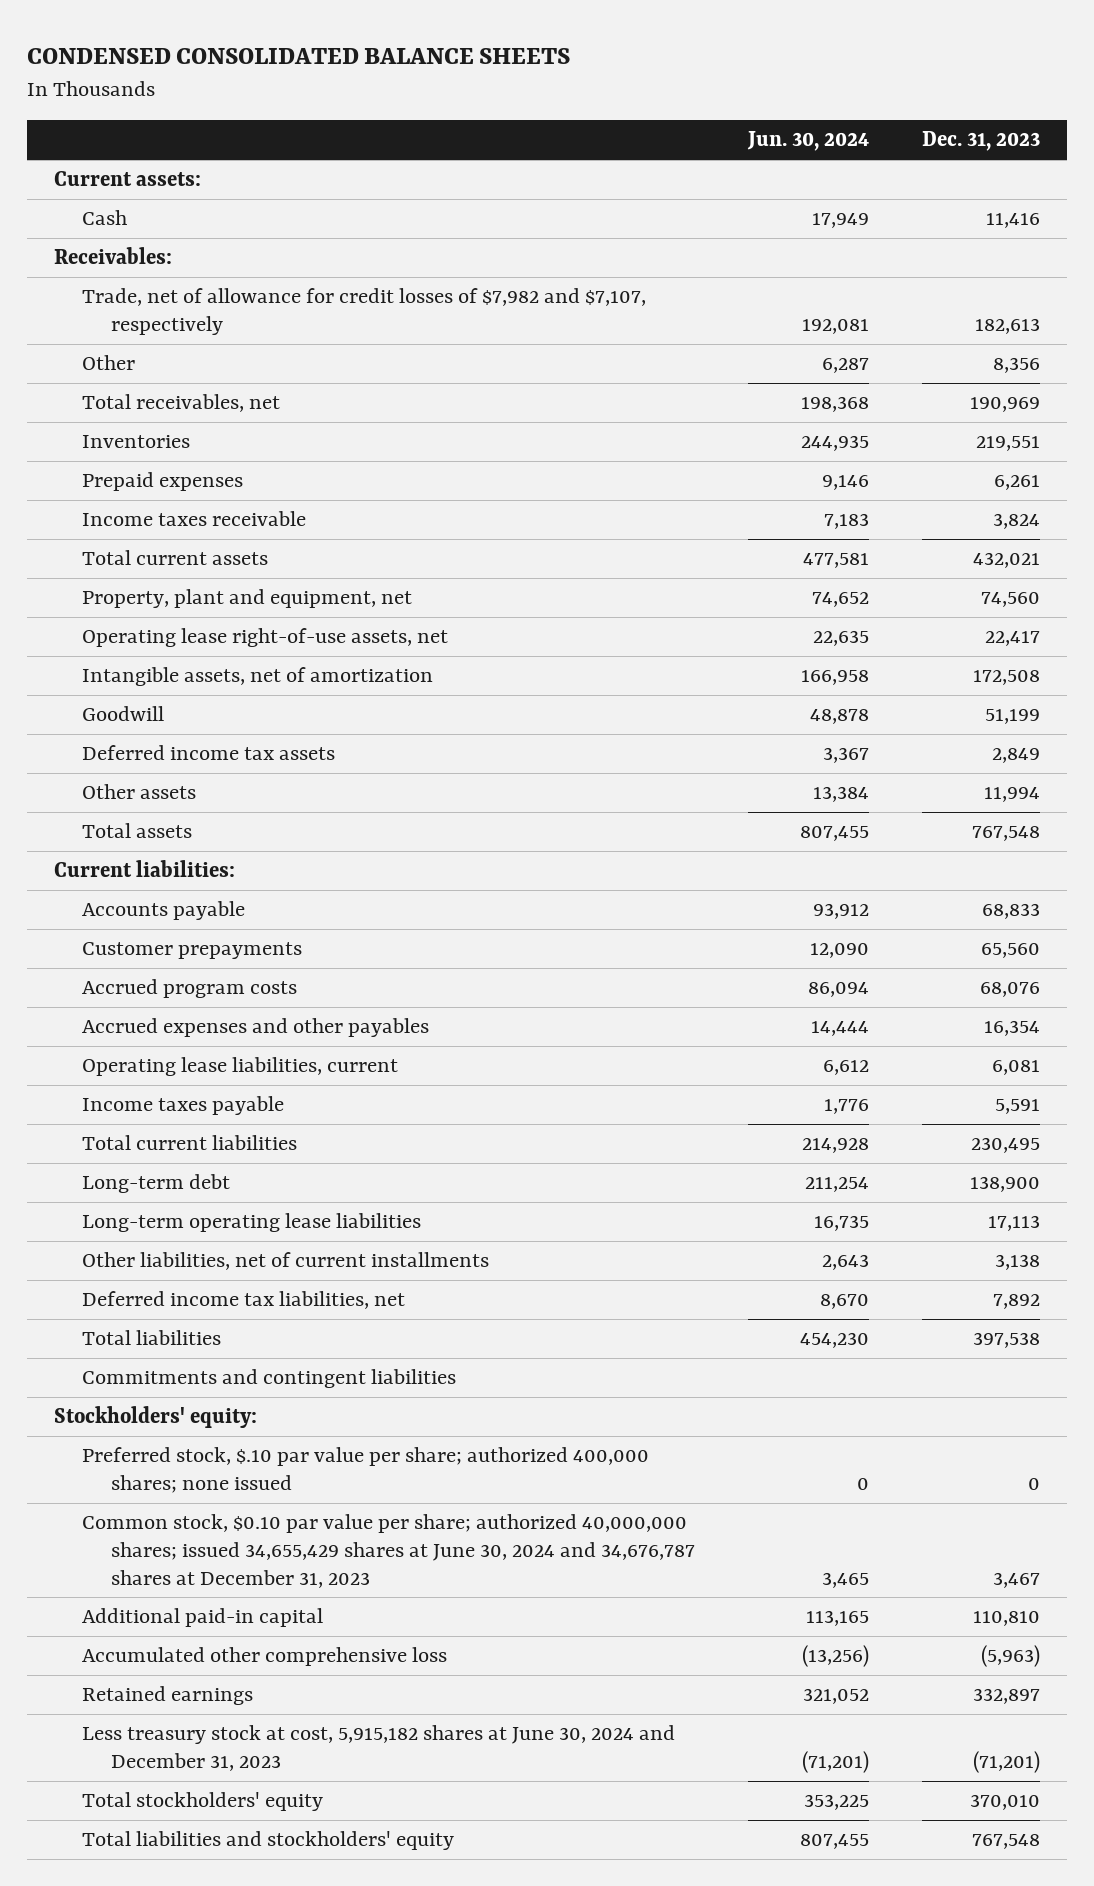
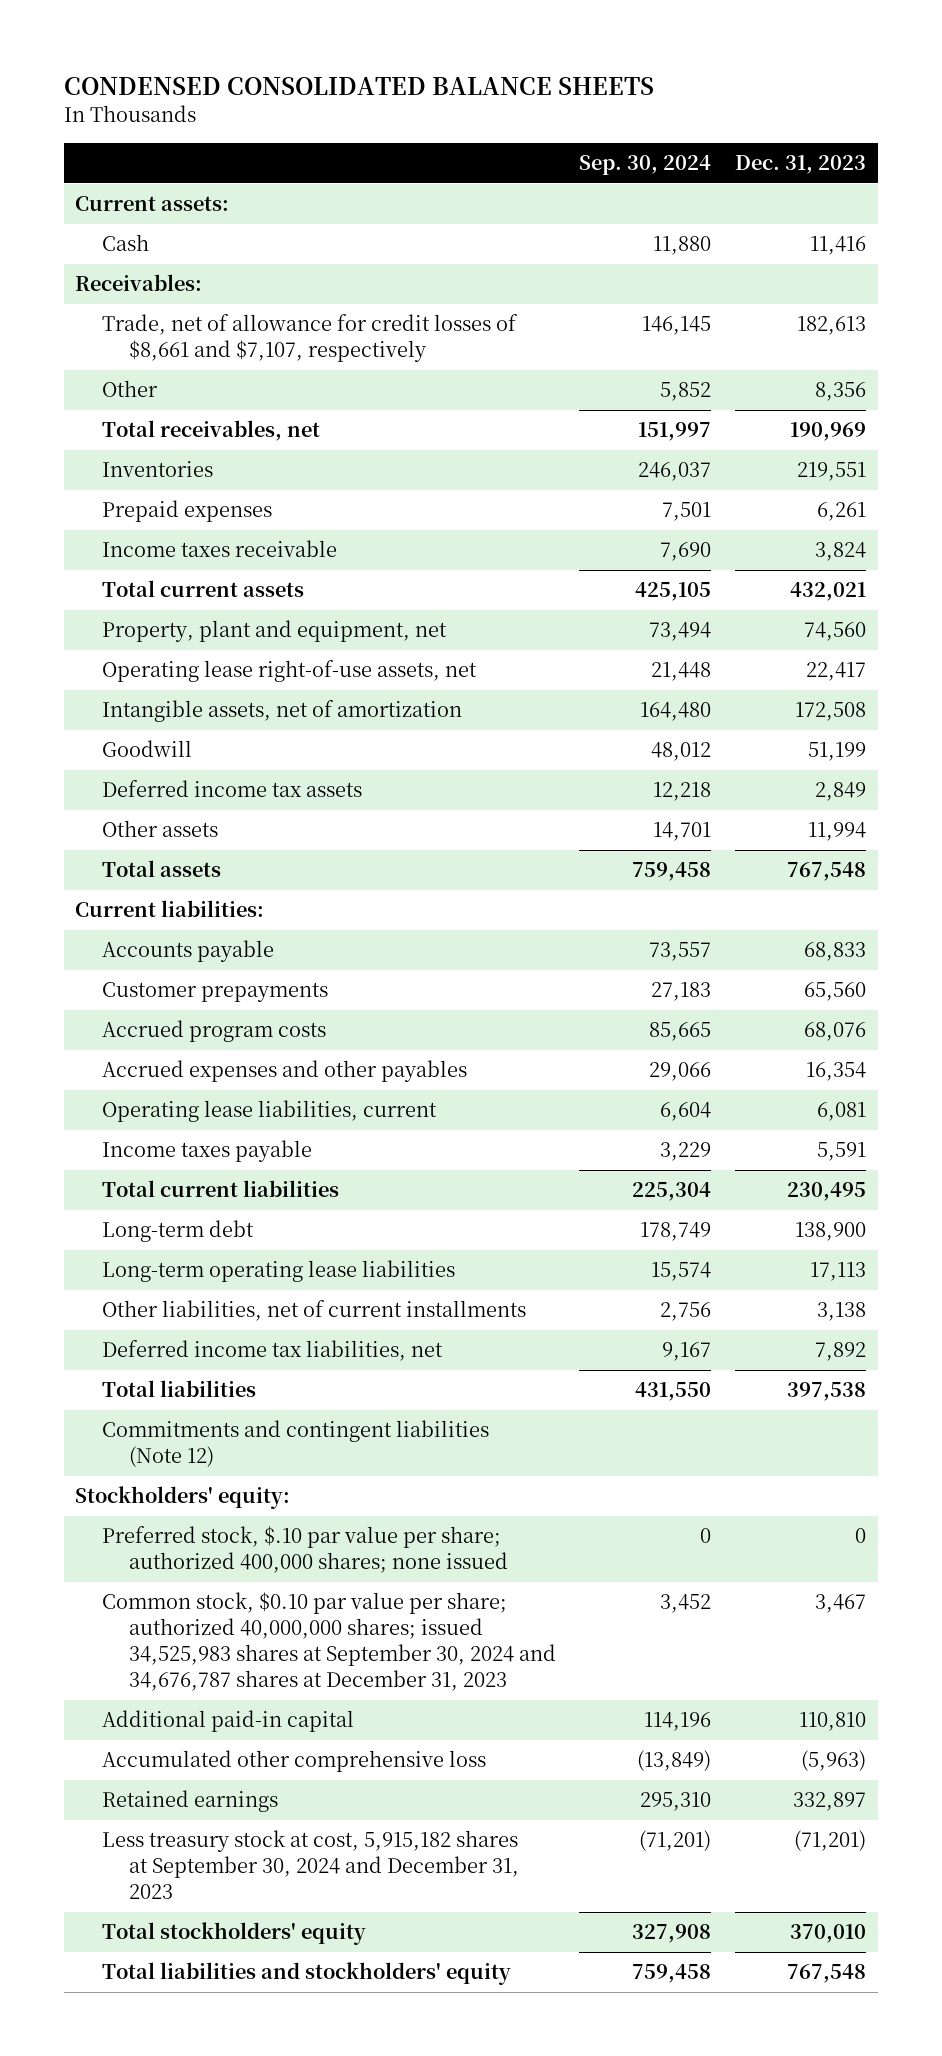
[747,131,870,152] Jun. 30, 2024 -> none
none -> [579,154,712,175] Sep. 30, 2024
[82,288,647,335] Trade, net of allowance for credit losses of $7,982 and $7,107, respectively -> [102,314,519,363] Trade, net of allowance for credit losses of $8,661 and $7,107, respectively
[82,1369,457,1389] Commitments and contingent liabilities -> [102,1420,490,1468] Commitments and contingent liabilities (Note 12)
[82,1514,696,1588] Common stock, $0.10 par value per share; authorized 40,000,000 shares; issued 34,655,429 shares at June 30, 2024 and 34,676,787 shares at December 31, 2023 -> [102,1592,556,1692] Common stock, $0.10 par value per share; authorized 40,000,000 shares; issued 34,525,983 shares at September 30, 2024 and 34,676,787 shares at December 31, 2023
[82,1725,676,1771] Less treasury stock at cost, 5,915,182 shares at June 30, 2024 and December 31, 2023 -> [102,1830,519,1900] Less treasury stock at cost, 5,915,182 shares at September 30, 2024 and December 31, 2023

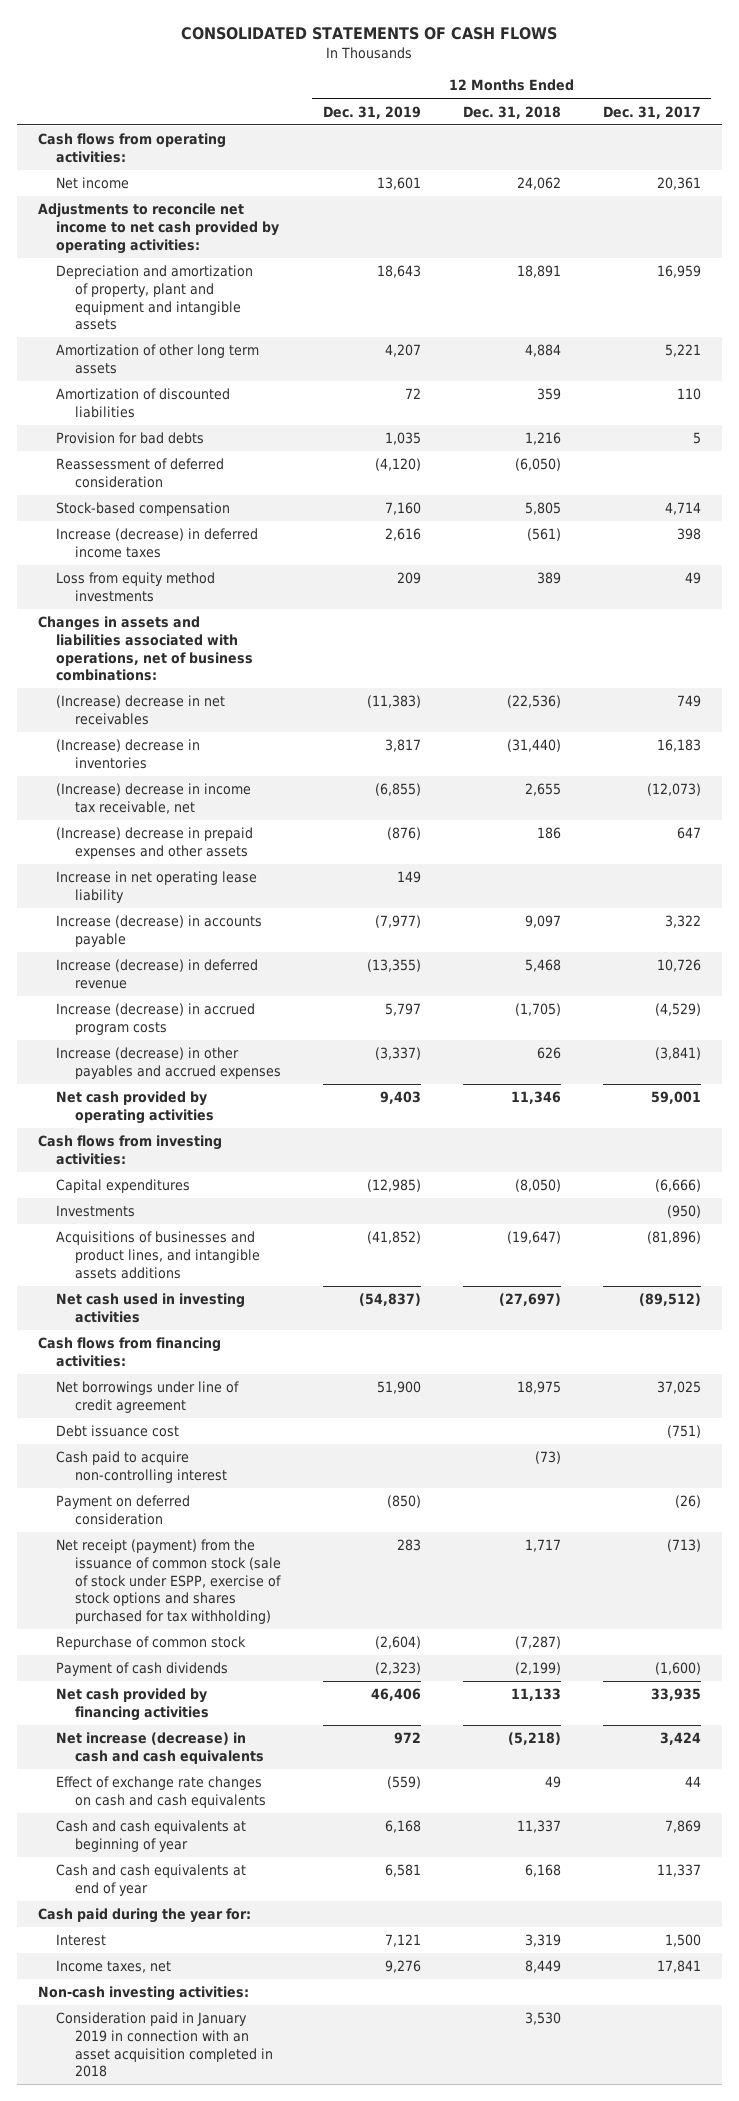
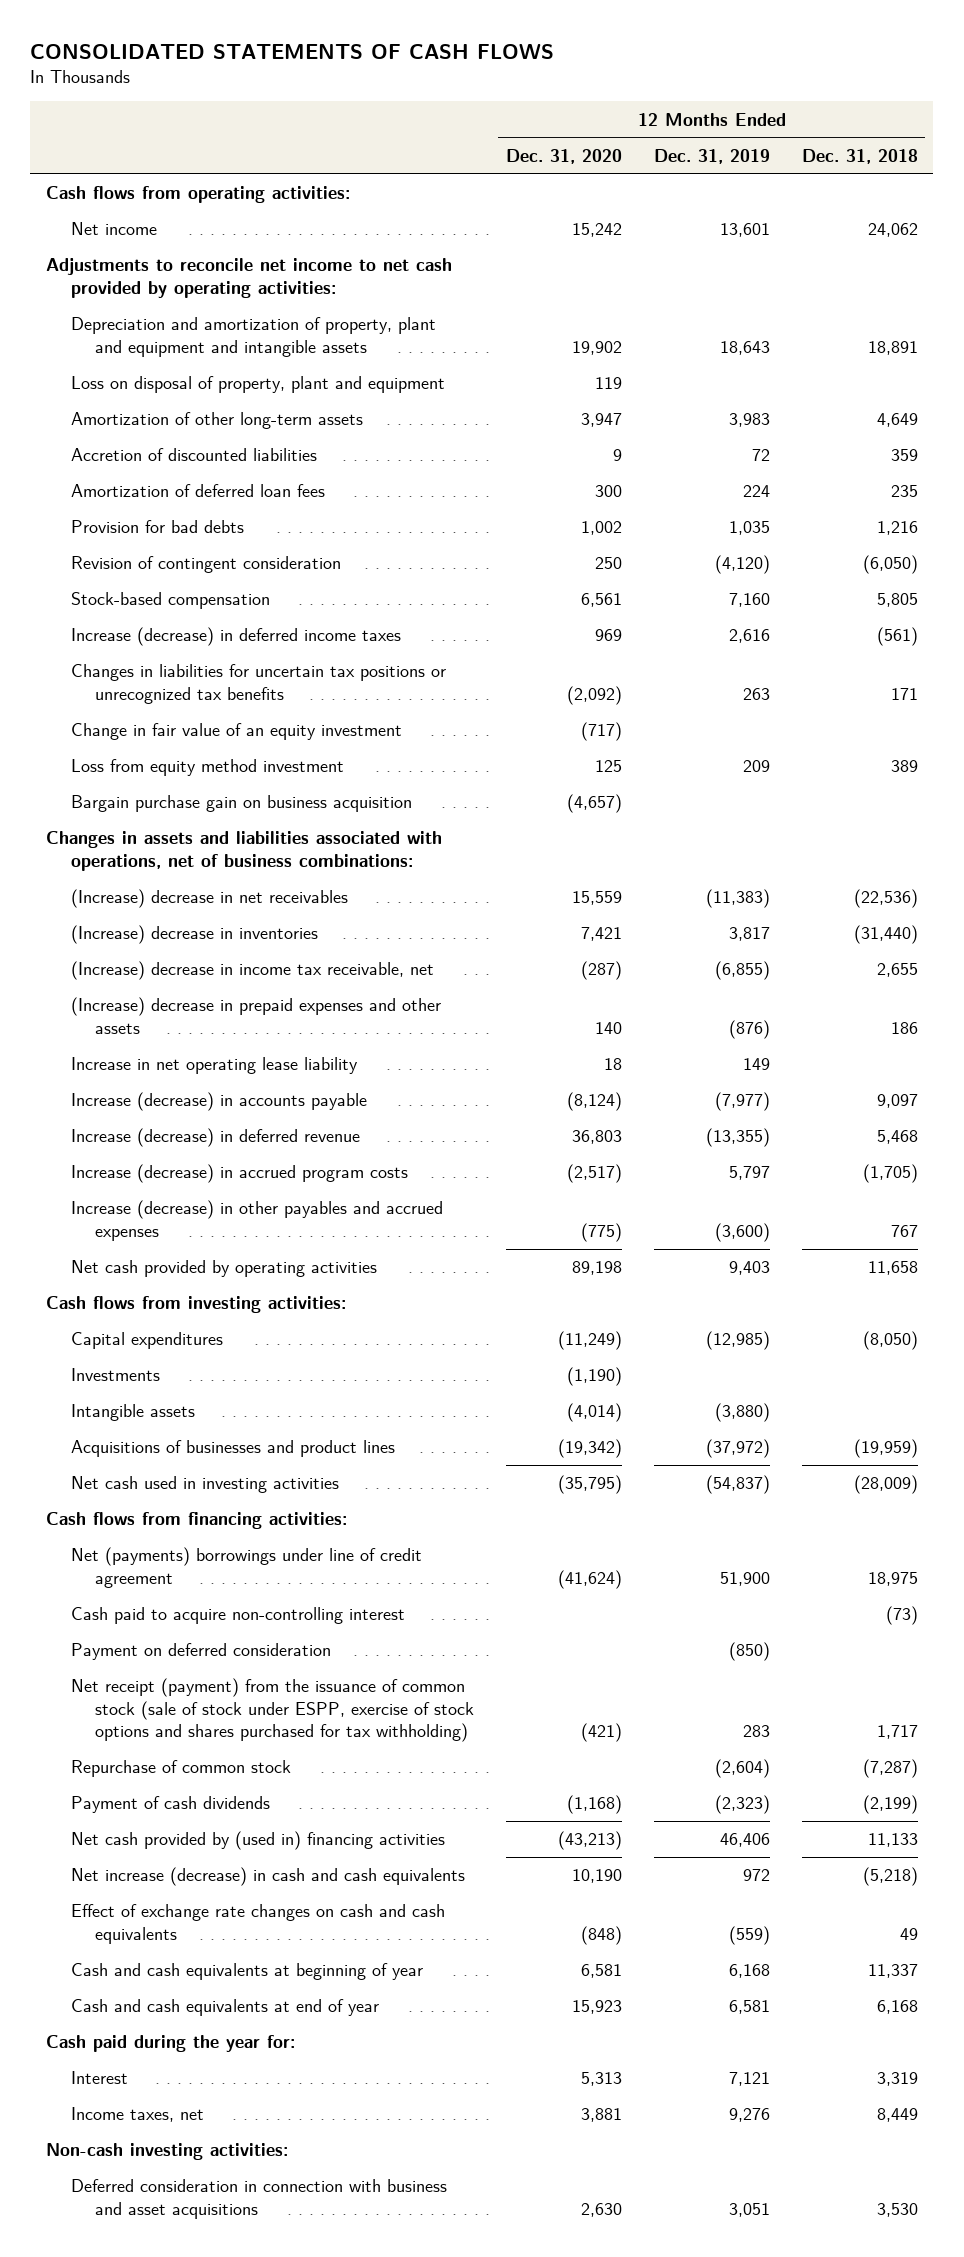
[602,105,701,119] Dec. 31, 2017 -> none
none -> [506,149,623,165] Dec. 31, 2020
none -> [70,376,445,394] Loss on disposal of property, plant and equipment
[56,344,260,374] Amortization of other long term assets -> [70,412,363,430] Amortization of other long-term assets
[384,344,421,358] 4,207 -> [728,413,770,428] 3,983
[524,344,561,358] 4,884 -> [876,413,918,428] 4,649
[56,388,231,418] Amortization of discounted liabilities -> [70,448,317,462] Accretion of discounted liabilities
none -> [70,484,325,498] Amortization of deferred loan fees
[56,458,225,488] Reassessment of deferred consideration -> [70,556,341,574] Revision of contingent consideration
none -> [70,664,446,704] Changes in liabilities for uncertain tax positions or unrecognized tax benefits
none -> [70,723,402,741] Change in fair value of an equity investment
[56,572,216,602] Loss from equity method investments -> [70,759,344,777] Loss from equity method investment
none -> [70,795,412,813] Bargain purchase gain on business acquisition
[374,1047,421,1061] (3,337) -> [714,1222,770,1242] (3,600)
[536,1047,561,1060] 626 -> [890,1224,918,1237] 767
[510,1091,561,1105] 11,346 -> [867,1261,918,1276] 11,658
none -> [70,1404,195,1422] Intangible assets
[56,1231,260,1279] Acquisitions of businesses and product lines, and intangible assets additions -> [70,1440,395,1458] Acquisitions of businesses and product lines
[366,1231,421,1245] (41,852) -> [705,1439,770,1459] (37,972)
[506,1231,561,1245] (19,647) -> [853,1439,918,1459] (19,959)
[498,1293,561,1307] (27,697) -> [853,1475,918,1495] (28,009)
[56,1425,180,1438] Debt issuance cost -> none
[56,1381,240,1413] Net borrowings under line of credit agreement -> [70,1547,422,1588] Net (payments) borrowings under line of credit agreement
[56,1688,209,1721] Net cash provided by financing activities -> [70,1831,445,1851] Net cash provided by (used in) financing activities
[56,2012,273,2078] Consideration paid in January 2019 in connection with an asset acquisition completed in 2018 -> none
none -> [70,2179,447,2219] Deferred consideration in connection with business and asset acquisitions

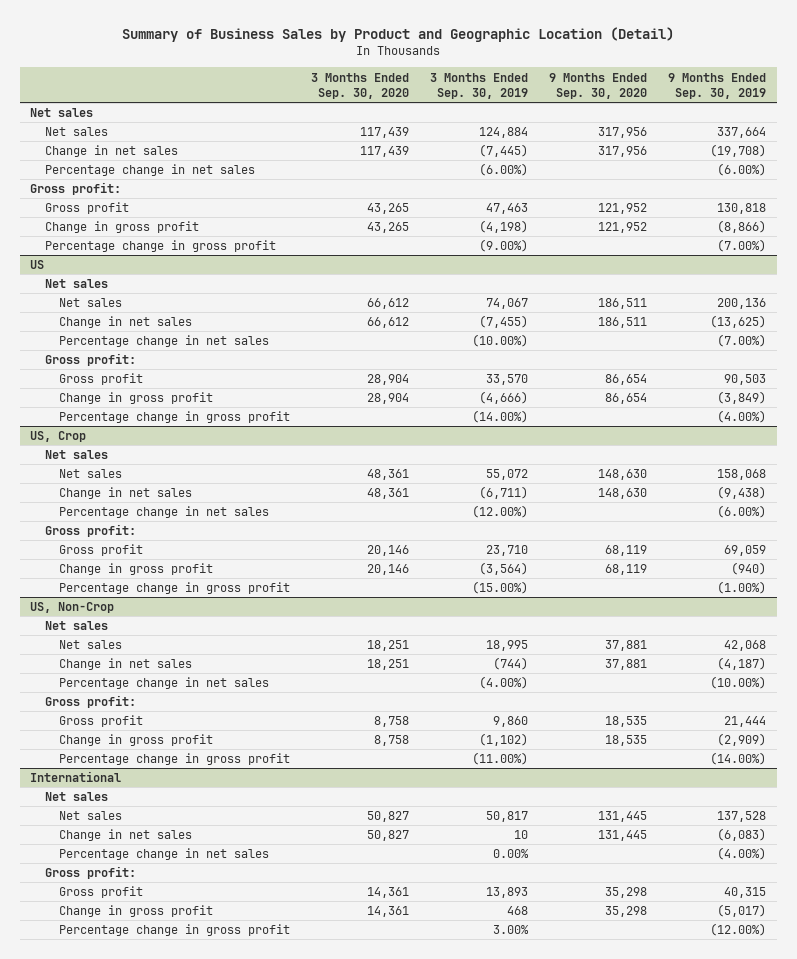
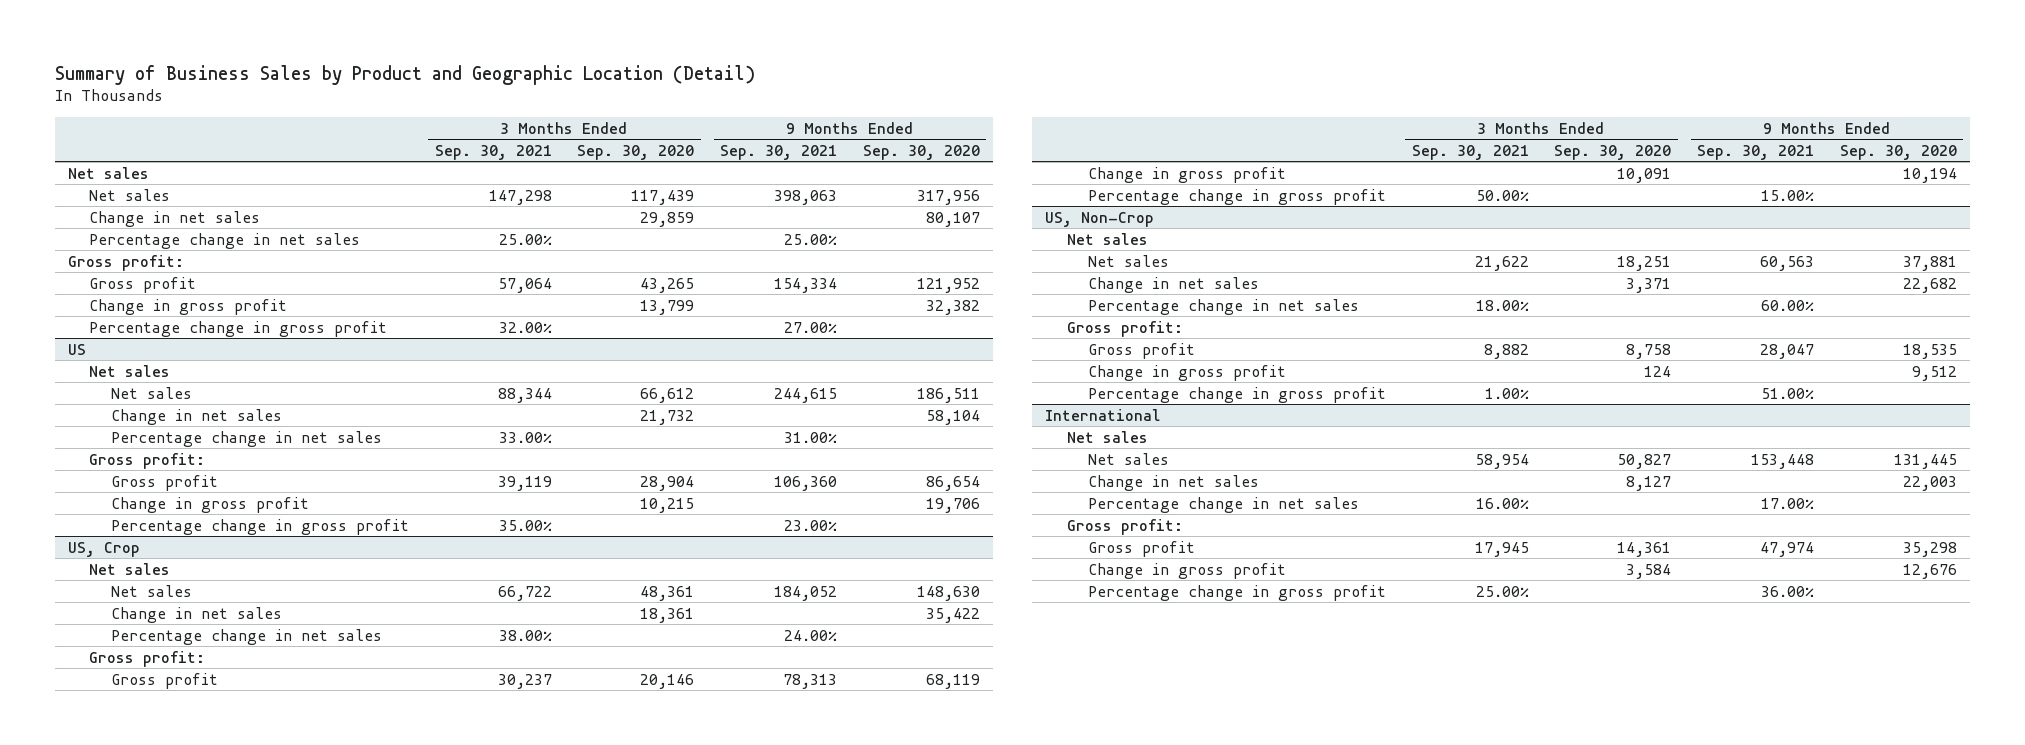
[430,72,529,99] 3 Months Ended Sep. 30, 2019 -> none
[668,72,767,99] 9 Months Ended Sep. 30, 2019 -> none
none -> [434,144,552,160] Sep. 30, 2021
none -> [720,144,838,160] Sep. 30, 2021
[360,146,410,158] 117,439 -> [640,211,695,227] 29,859
[598,146,648,158] 317,956 -> [925,211,980,227] 80,107
[367,222,410,234] 43,265 -> [640,299,695,315] 13,799
[598,222,648,234] 121,952 -> [925,299,980,315] 32,382
[367,317,410,329] 66,612 -> [640,409,695,425] 21,732
[598,317,648,329] 186,511 -> [925,409,980,425] 58,104
[367,393,410,405] 28,904 -> [640,497,695,513] 10,215
[605,393,648,405] 86,654 -> [925,497,980,513] 19,706
[367,488,410,500] 48,361 -> [640,607,695,623] 18,361
[598,488,648,500] 148,630 -> [925,607,980,623] 35,422
[367,564,410,576] 20,146 -> [1617,167,1672,183] 10,091
[605,564,648,576] 68,119 -> [1902,167,1957,183] 10,194
[367,659,410,671] 18,251 -> [1626,277,1672,293] 3,371
[605,659,648,671] 37,881 -> [1902,277,1957,293] 22,682
[374,735,410,747] 8,758 -> [1644,365,1672,377] 124
[605,735,648,747] 18,535 -> [1911,365,1957,381] 9,512
[367,830,410,842] 50,827 -> [1626,475,1672,491] 8,127
[598,830,648,842] 131,445 -> [1902,475,1957,491] 22,003
[367,906,410,918] 14,361 -> [1626,563,1672,579] 3,584
[605,906,648,918] 35,298 -> [1902,563,1957,579] 12,676

